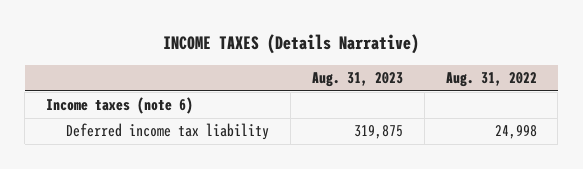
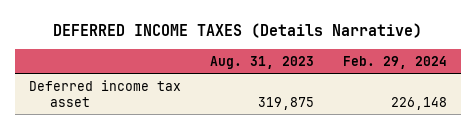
[163,34,420,55] INCOME TAXES (Details Narrative) -> [53,22,423,38] DEFERRED INCOME TAXES (Details Narrative)
[445,72,537,88] Aug. 31, 2022 -> none
none -> [342,55,447,69] Feb. 29, 2024
[46,97,194,115] Income taxes (note 6) -> none
[65,123,269,141] Deferred income tax liability -> [29,79,182,107] Deferred income tax asset

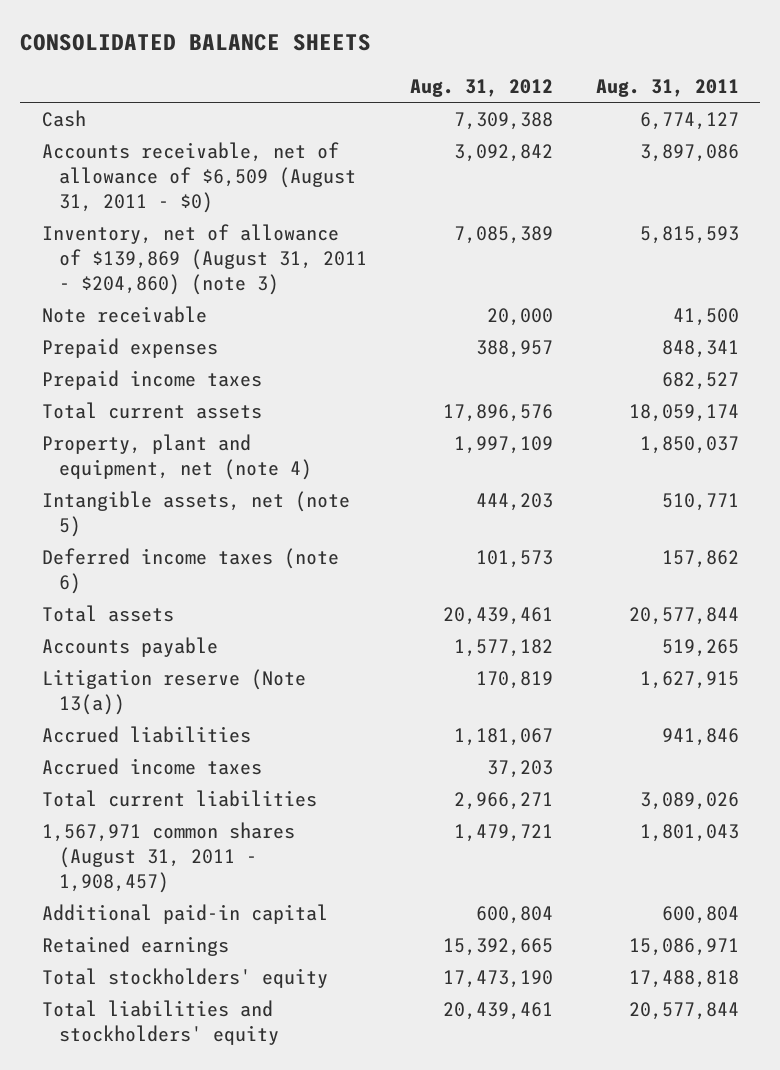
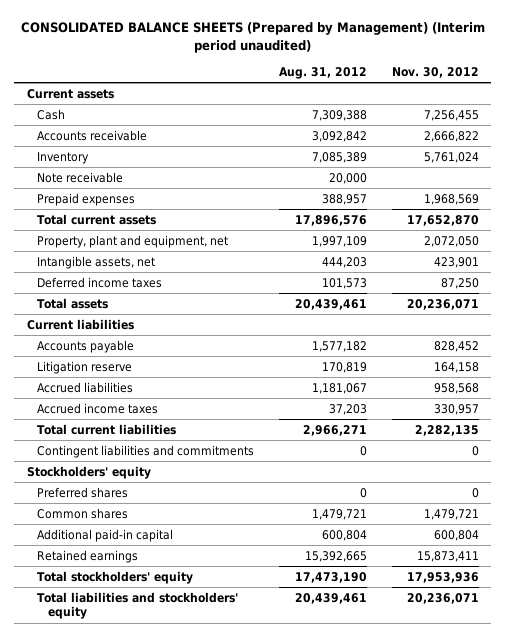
[19,34,371,52] CONSOLIDATED BALANCE SHEETS -> [20,21,485,53] CONSOLIDATED BALANCE SHEETS (Prepared by Management) (Interim period unaudited)
[595,78,739,97] Aug. 31, 2011 -> none
none -> [391,66,479,78] Nov. 30, 2012
none -> [26,88,114,99] Current assets
[41,142,356,213] Accounts receivable, net of allowance of $6,509 (August 31, 2011 - $0) -> [37,129,148,141] Accounts receivable
[41,224,367,295] Inventory, net of allowance of $139,869 (August 31, 2011 - $204,860) (note 3) -> [37,151,90,164] Inventory
[41,370,262,391] Prepaid income taxes -> none
[41,434,312,481] Property, plant and equipment, net (note 4) -> [37,234,229,248] Property, plant and equipment, net
[41,491,350,538] Intangible assets, net (note 5) -> [37,255,156,269] Intangible assets, net
[41,548,339,595] Deferred income taxes (note 6) -> [37,276,163,288] Deferred income taxes
none -> [26,318,134,330] Current liabilities
[41,669,306,716] Litigation reserve (Note 13(a)) -> [37,360,133,374] Litigation reserve
none -> [37,444,255,458] Contingent liabilities and commitments
none -> [26,465,151,479] Stockholders' equity
none -> [37,486,129,498] Preferred shares
[41,822,295,893] 1,567,971 common shares (August 31, 2011 - 1,908,457) -> [37,507,129,519] Common shares

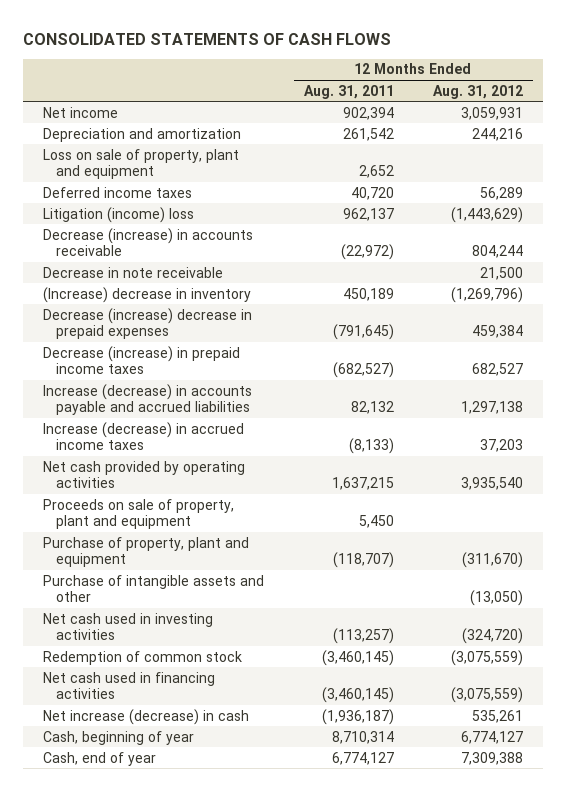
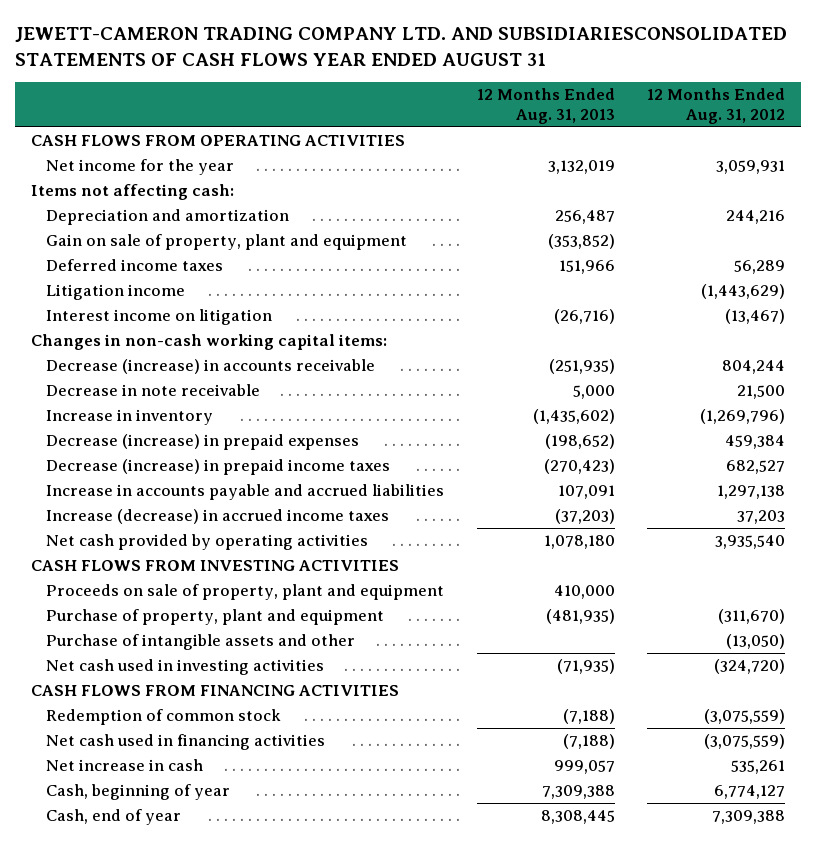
[23,33,392,46] CONSOLIDATED STATEMENTS OF CASH FLOWS -> [14,27,787,66] JEWETT-CAMERON TRADING COMPANY LTD. AND SUBSIDIARIESCONSOLIDATED STATEMENTS OF CASH FLOWS YEAR ENDED AUGUST 31
[303,84,394,99] Aug. 31, 2011 -> none
none -> [476,88,615,125] 12 Months Ended Aug. 31, 2013
none -> [30,134,405,146] CASH FLOWS FROM OPERATING ACTIVITIES
[43,106,119,118] Net income -> [46,158,235,175] Net income for the year
none -> [30,183,234,200] Items not affecting cash:
[43,148,240,179] Loss on sale of property, plant and equipment -> [46,233,408,250] Gain on sale of property, plant and equipment
[43,206,195,223] Litigation (income) loss -> [46,283,186,300] Litigation income
none -> [46,308,273,325] Interest income on litigation
none -> [30,333,387,350] Changes in non-cash working capital items:
[43,286,252,303] (Increase) decrease in inventory -> [46,408,214,425] Increase in inventory
[43,307,253,339] Decrease (increase) decrease in prepaid expenses -> [46,433,360,450] Decrease (increase) in prepaid expenses
[43,383,253,415] Increase (decrease) in accounts payable and accrued liabilities -> [46,483,445,500] Increase in accounts payable and accrued liabilities
none -> [30,559,399,571] CASH FLOWS FROM INVESTING ACTIVITIES
none -> [30,684,399,696] CASH FLOWS FROM FINANCING ACTIVITIES
[43,708,250,725] Net increase (decrease) in cash -> [46,758,204,771] Net increase in cash

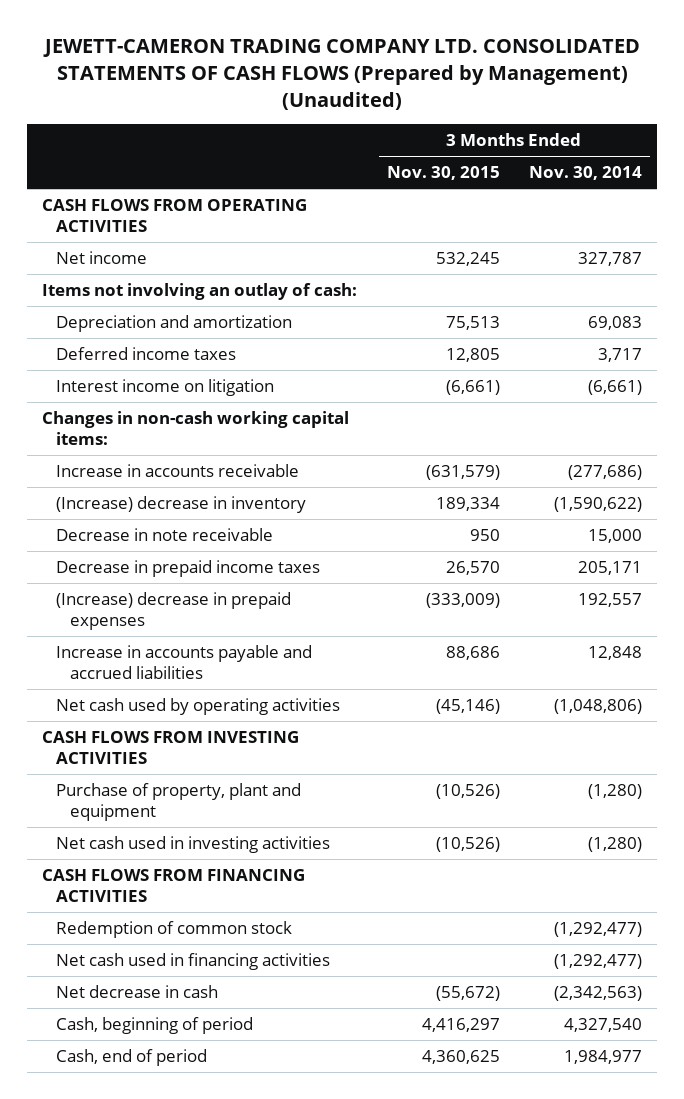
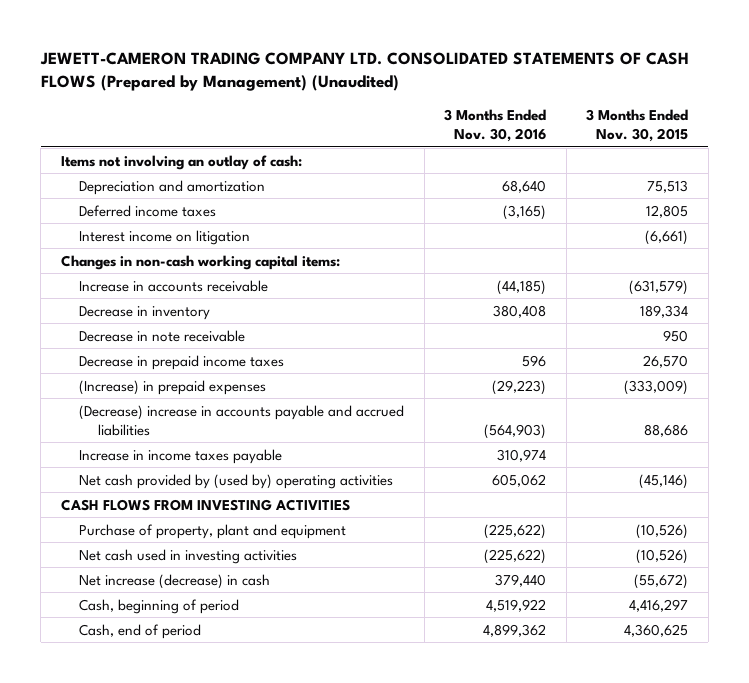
[529,166,643,181] Nov. 30, 2014 -> none
none -> [444,108,547,142] 3 Months Ended Nov. 30, 2016
[41,199,307,233] CASH FLOWS FROM OPERATING ACTIVITIES -> none
[55,251,147,265] Net income -> none
[55,496,306,514] (Increase) decrease in inventory -> [79,305,211,320] Decrease in inventory
[55,592,291,631] (Increase) decrease in prepaid expenses -> [79,379,267,395] (Increase) in prepaid expenses
[55,645,312,680] Increase in accounts payable and accrued liabilities -> [79,404,405,436] (Decrease) increase in accounts payable and accrued liabilities
none -> [79,448,283,464] Increase in income taxes payable
[55,698,340,716] Net cash used by operating activities -> [79,473,394,489] Net cash provided by (used by) operating activities
[41,869,305,903] CASH FLOWS FROM FINANCING ACTIVITIES -> none
[55,921,292,939] Redemption of common stock -> none
[55,953,330,971] Net cash used in financing activities -> none
[55,985,218,999] Net decrease in cash -> [79,573,271,589] Net increase (decrease) in cash

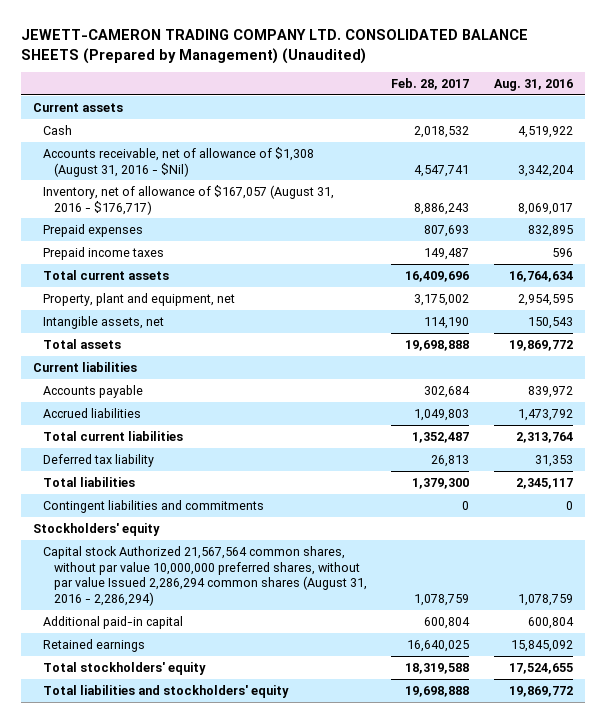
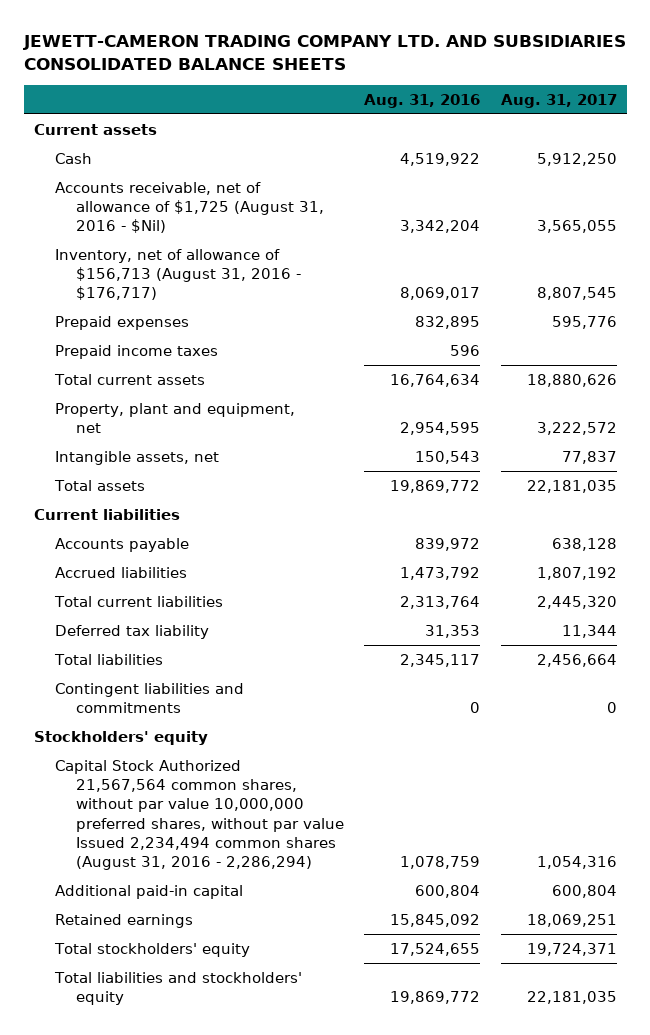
[21,29,529,64] JEWETT-CAMERON TRADING COMPANY LTD. CONSOLIDATED BALANCE SHEETS (Prepared by Management) (Unaudited) -> [22,34,626,70] JEWETT-CAMERON TRADING COMPANY LTD. AND SUBSIDIARIES CONSOLIDATED BALANCE SHEETS
[391,77,470,90] Feb. 28, 2017 -> none
none -> [500,93,617,108] Aug. 31, 2017
[43,146,315,177] Accounts receivable, net of allowance of $1,308 (August 31, 2016 - $Nil) -> [54,181,324,234] Accounts receivable, net of allowance of $1,725 (August 31, 2016 - $Nil)
[43,184,335,215] Inventory, net of allowance of $167,057 (August 31, 2016 - $176,717) -> [54,248,301,301] Inventory, net of allowance of $156,713 (August 31, 2016 - $176,717)
[43,545,367,607] Capital stock Authorized 21,567,564 common shares, without par value 10,000,000 preferred shares, without par value Issued 2,286,294 common shares (August 31, 2016 - 2,286,294) -> [54,759,344,871] Capital Stock Authorized 21,567,564 common shares, without par value 10,000,000 preferred shares, without par value Issued 2,234,494 common shares (August 31, 2016 - 2,286,294)

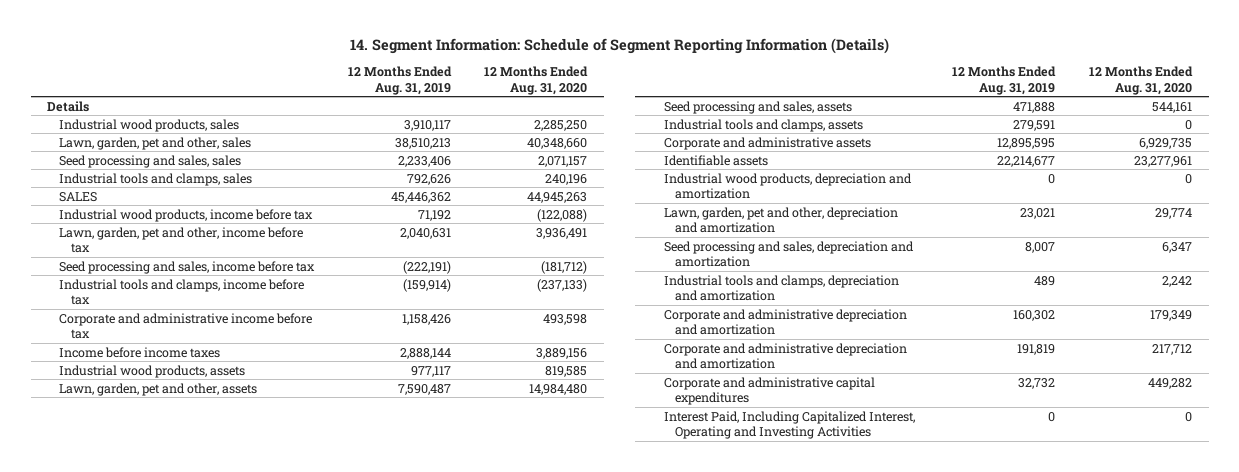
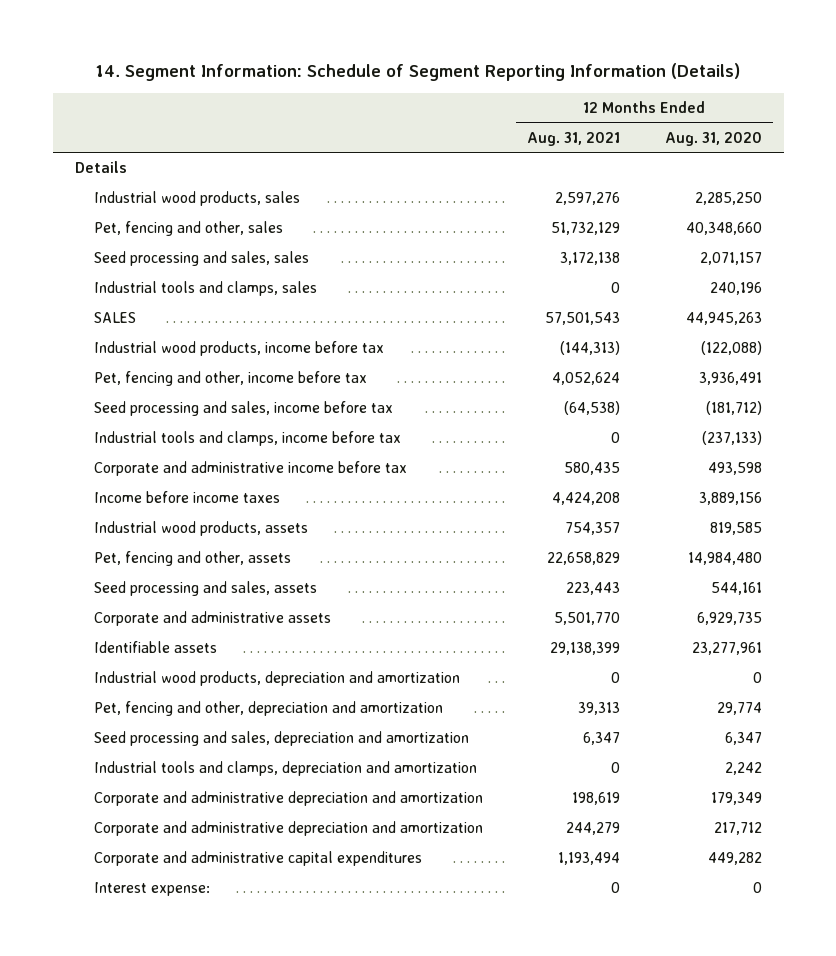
[347,66,452,95] 12 Months Ended Aug. 31, 2019 -> none
none -> [527,131,621,146] Aug. 31, 2021
[59,136,252,150] Lawn, garden, pet and other, sales -> [93,221,283,237] Pet, fencing and other, sales
[59,226,304,254] Lawn, garden, pet and other, income before tax -> [93,371,367,387] Pet, fencing and other, income before tax
[59,382,258,396] Lawn, garden, pet and other, assets -> [93,551,291,567] Pet, fencing and other, assets
[663,118,863,132] Industrial tools and clamps, assets -> none
[663,206,898,234] Lawn, garden, pet and other, depreciation and amortization -> [93,701,443,717] Pet, fencing and other, depreciation and amortization
[663,410,915,440] Interest Paid, Including Capitalized Interest, Operating and Investing Activities -> none
none -> [93,882,210,897] Interest expense:

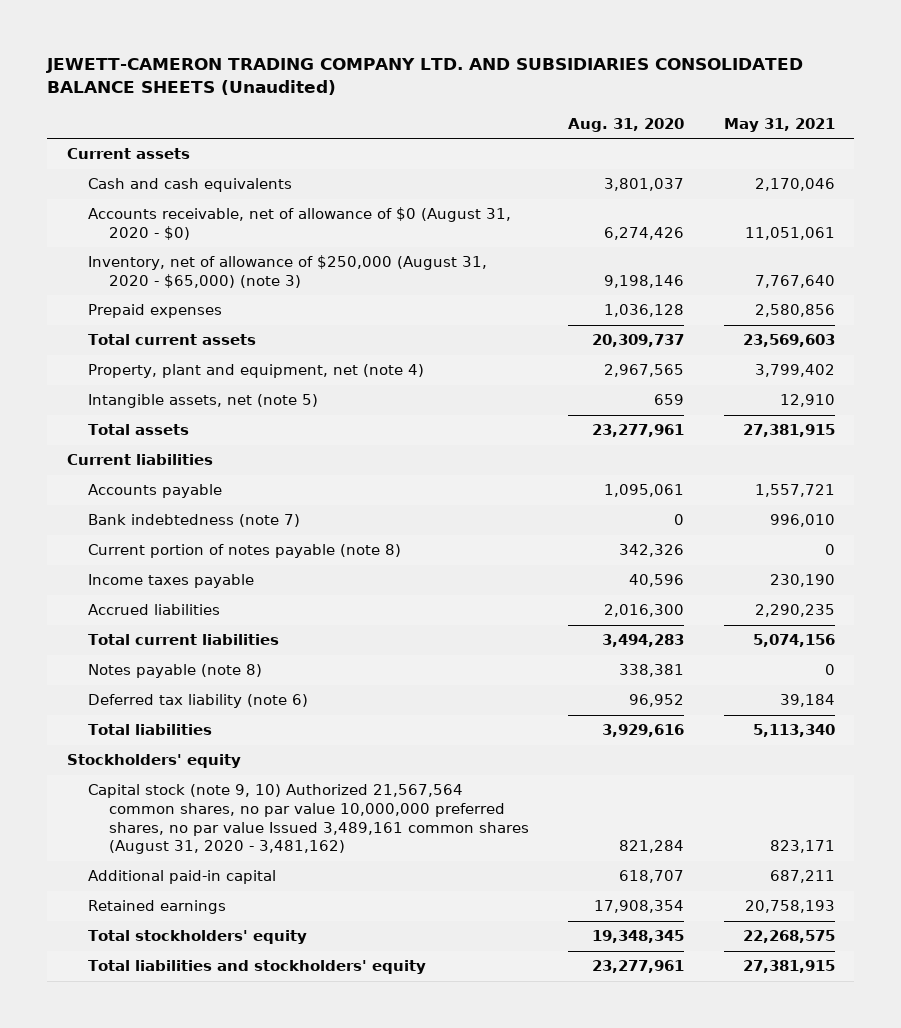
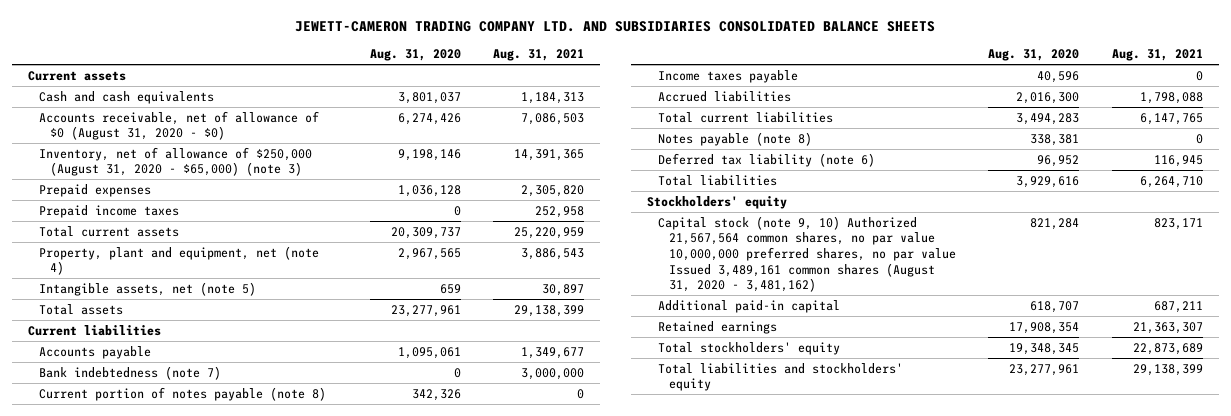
[46,58,804,96] JEWETT-CAMERON TRADING COMPANY LTD. AND SUBSIDIARIES CONSOLIDATED BALANCE SHEETS (Unaudited) -> [295,21,936,33] JEWETT-CAMERON TRADING COMPANY LTD. AND SUBSIDIARIES CONSOLIDATED BALANCE SHEETS
[723,117,835,132] May 31, 2021 -> none
none -> [492,49,584,62] Aug. 31, 2021
none -> [39,204,180,218] Prepaid income taxes

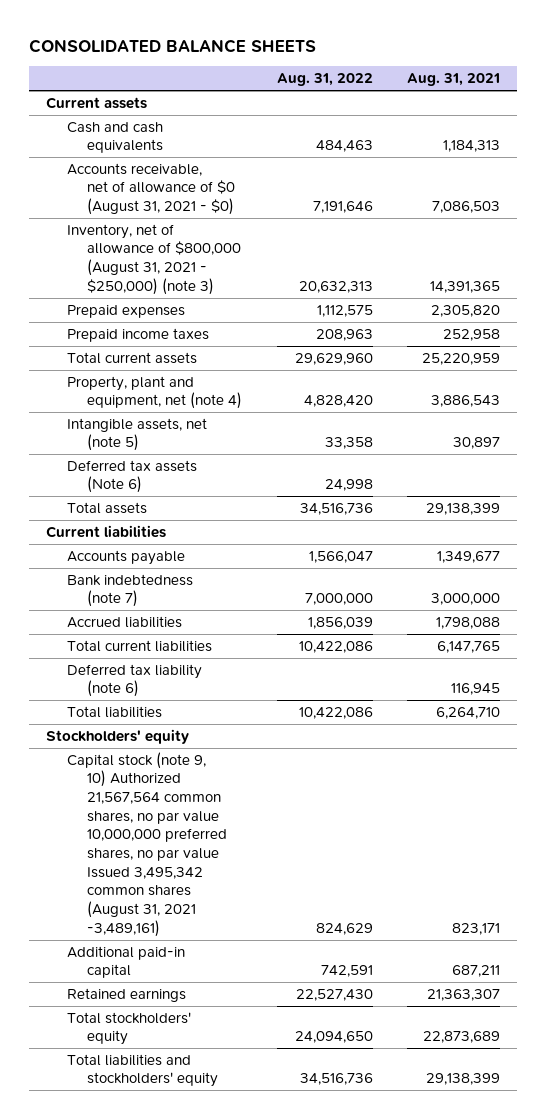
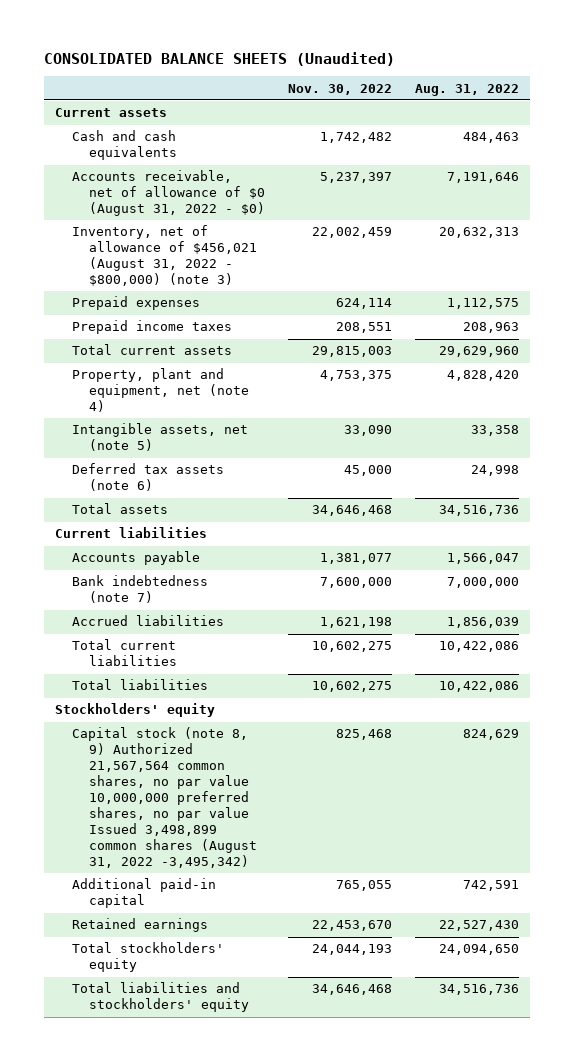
[28,38,316,53] CONSOLIDATED BALANCE SHEETS -> [43,51,395,66] CONSOLIDATED BALANCE SHEETS (Unaudited)
[407,73,501,87] Aug. 31, 2021 -> none
none -> [288,83,393,95] Nov. 30, 2022
[66,162,235,216] Accounts receivable, net of allowance of $0 (August 31, 2021 - $0) -> [72,170,266,217] Accounts receivable, net of allowance of $0 (August 31, 2022 - $0)
[66,223,241,295] Inventory, net of allowance of $800,000 (August 31, 2021 - $250,000) (note 3) -> [72,225,258,287] Inventory, net of allowance of $456,021 (August 31, 2022 - $800,000) (note 3)
[66,459,197,494] Deferred tax assets (Note 6) -> [72,463,225,492] Deferred tax assets (note 6)
[66,663,202,698] Deferred tax liability (note 6) -> none
[66,751,227,937] Capital stock (note 9, 10) Authorized 21,567,564 common shares, no par value 10,000,000 preferred shares, no par value Issued 3,495,342 common shares (August 31, 2021 -3,489,161) -> [72,727,258,869] Capital stock (note 8, 9) Authorized 21,567,564 common shares, no par value 10,000,000 preferred shares, no par value Issued 3,498,899 common shares (August 31, 2022 -3,495,342)

